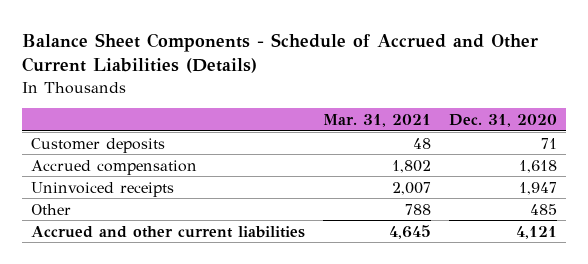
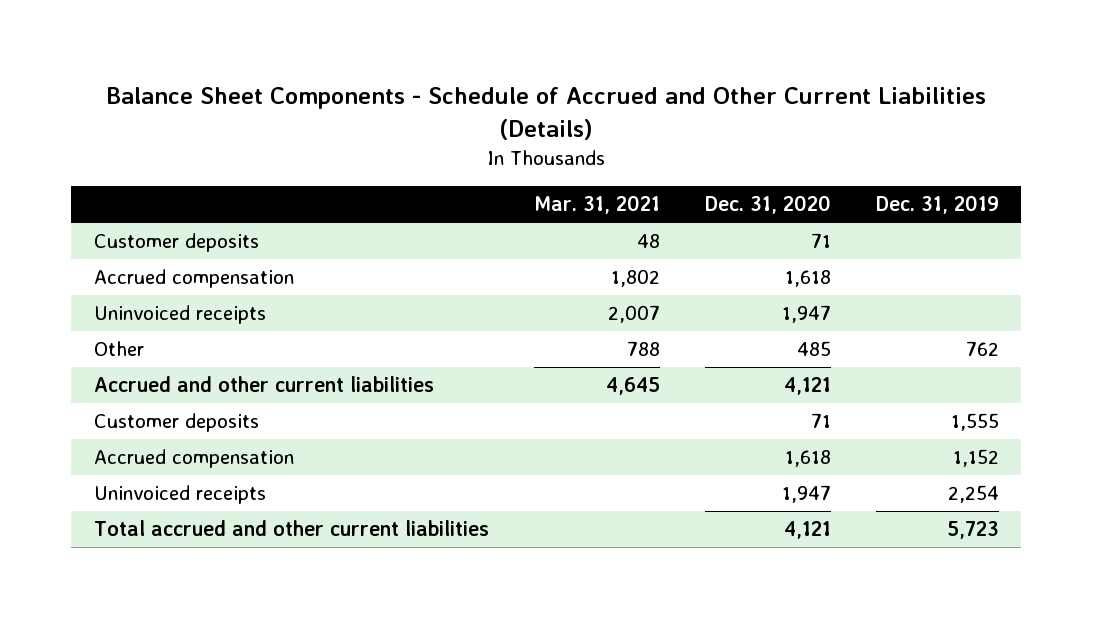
none -> [875,195,999,215] Dec. 31, 2019
none -> [93,413,259,433] Customer deposits
none -> [93,449,294,469] Accrued compensation
none -> [93,485,266,505] Uninvoiced receipts
none -> [93,520,489,537] Total accrued and other current liabilities

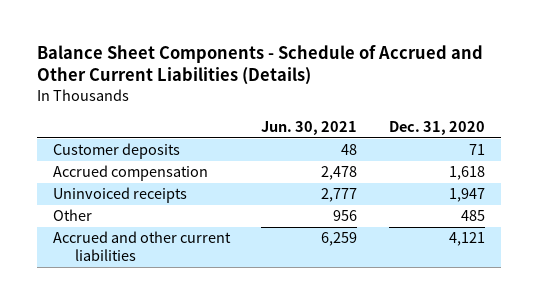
[533,195,660,215] Mar. 31, 2021 -> none
[875,195,999,215] Dec. 31, 2019 -> none
none -> [261,120,358,135] Jun. 30, 2021
[93,413,259,433] Customer deposits -> none
[93,449,294,469] Accrued compensation -> none
[93,485,266,505] Uninvoiced receipts -> none
[93,520,489,537] Total accrued and other current liabilities -> none

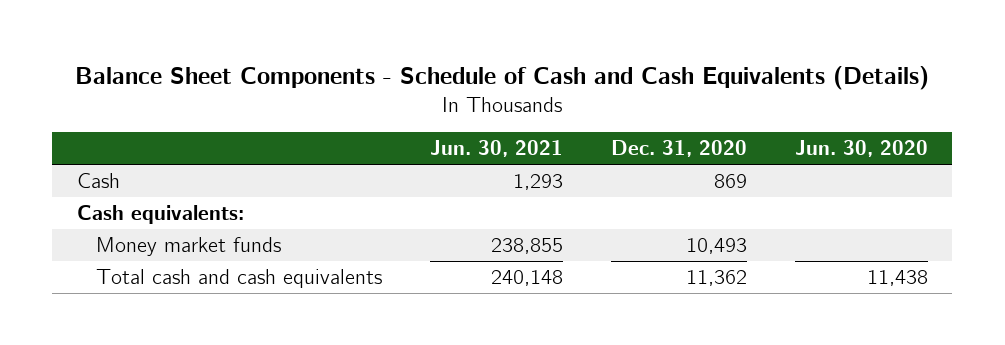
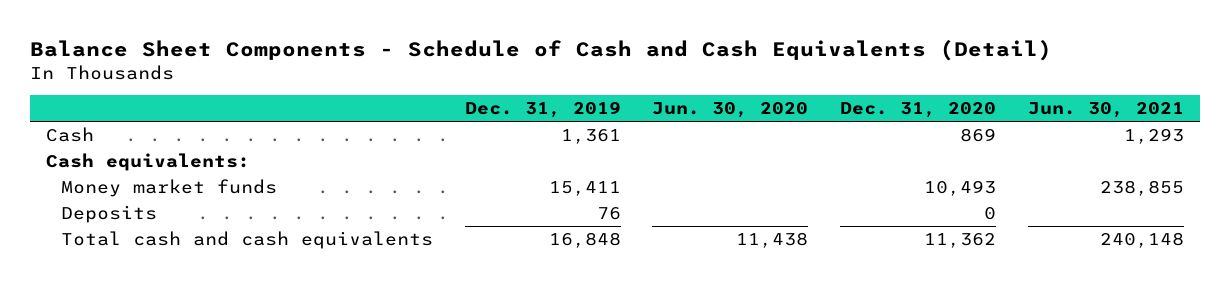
[75,66,930,91] Balance Sheet Components - Schedule of Cash and Cash Equivalents (Details) -> [29,39,1052,61] Balance Sheet Components - Schedule of Cash and Cash Equivalents (Detail)
none -> [464,101,621,119] Dec. 31, 2019
none -> [60,204,157,223] Deposits

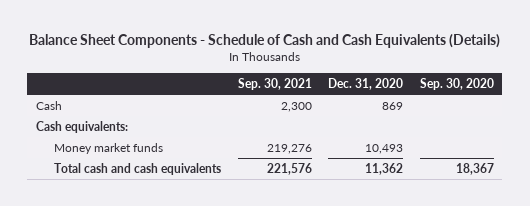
[29,39,1052,61] Balance Sheet Components - Schedule of Cash and Cash Equivalents (Detail) -> [28,34,500,49] Balance Sheet Components - Schedule of Cash and Cash Equivalents (Details)
[464,101,621,119] Dec. 31, 2019 -> none
[652,102,809,119] Jun. 30, 2020 -> none
[1027,102,1184,119] Jun. 30, 2021 -> none
none -> [237,77,312,90] Sep. 30, 2021
none -> [420,77,495,90] Sep. 30, 2020
[60,204,157,223] Deposits -> none

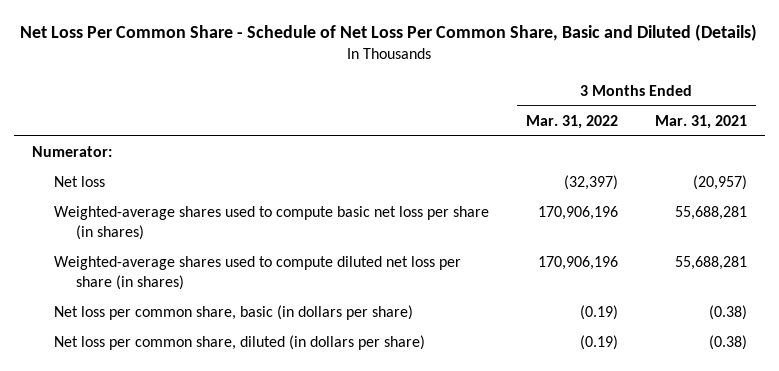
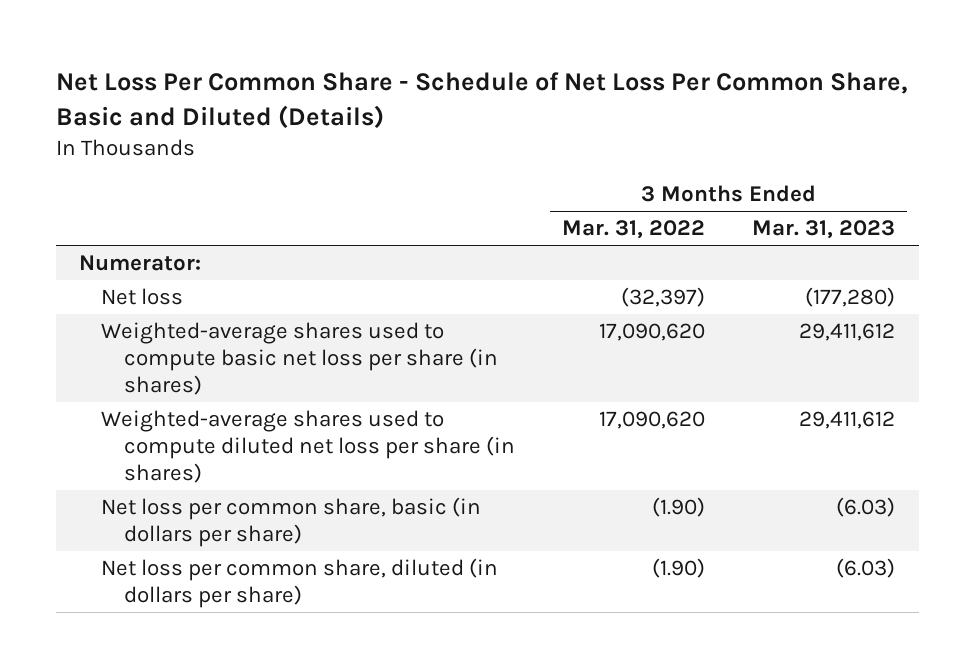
[654,114,747,129] Mar. 31, 2021 -> none
none -> [752,220,896,240] Mar. 31, 2023
[537,206,618,221] 170,906,196 -> [598,322,705,341] 17,090,620
[537,256,618,271] 170,906,196 -> [598,410,705,429] 17,090,620
[579,305,618,321] (0.19) -> [651,496,705,517] (1.90)
[579,335,618,351] (0.19) -> [651,557,705,578] (1.90)

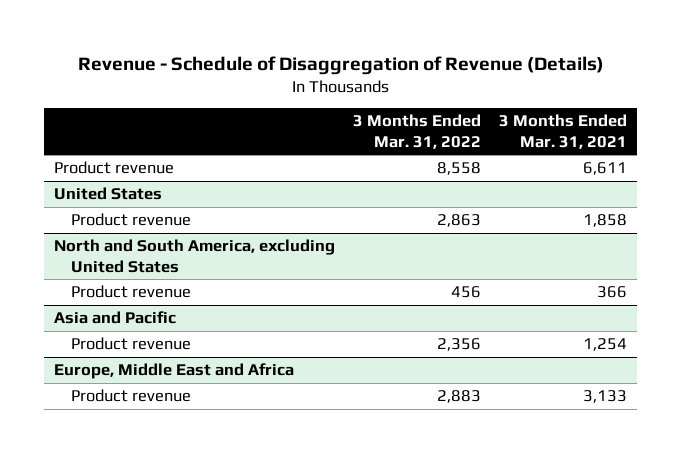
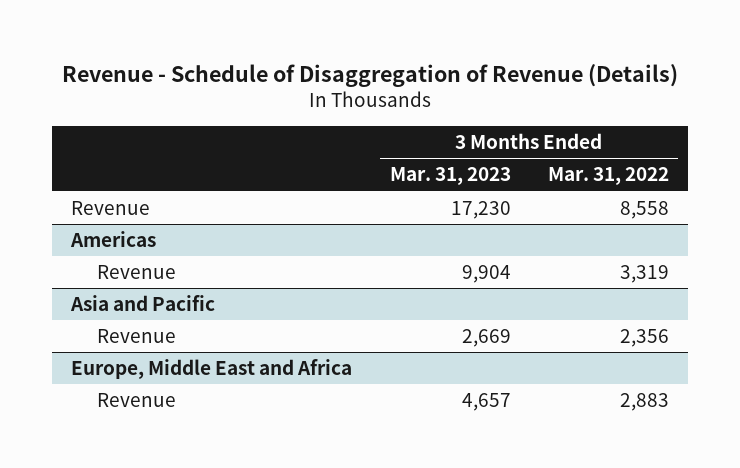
[499,114,628,149] 3 Months Ended Mar. 31, 2021 -> none
none -> [389,167,511,186] Mar. 31, 2023
[53,239,335,273] North and South America, excluding United States -> none
[71,285,192,299] Product revenue -> none
[53,161,174,175] Product revenue -> [71,201,151,216] Revenue
[53,187,162,201] United States -> [70,231,157,248] Americas
[71,213,192,227] Product revenue -> [96,265,176,280] Revenue
[437,214,482,228] 2,863 -> [620,265,670,284] 3,319
[71,337,192,351] Product revenue -> [96,329,176,344] Revenue
[71,389,192,403] Product revenue -> [96,393,176,408] Revenue

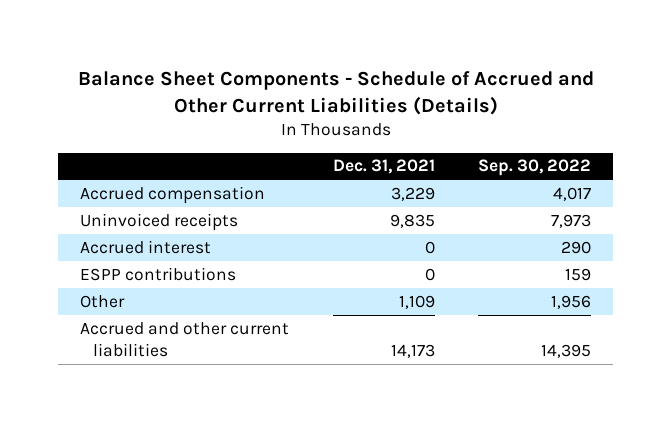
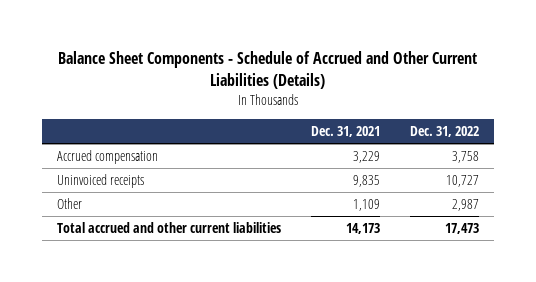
[478,159,592,177] Sep. 30, 2022 -> none
none -> [409,125,479,137] Dec. 31, 2022
[80,239,212,254] Accrued interest -> none
[80,266,237,281] ESPP contributions -> none
[80,321,290,357] Accrued and other current liabilities -> [57,222,282,234] Total accrued and other current liabilities

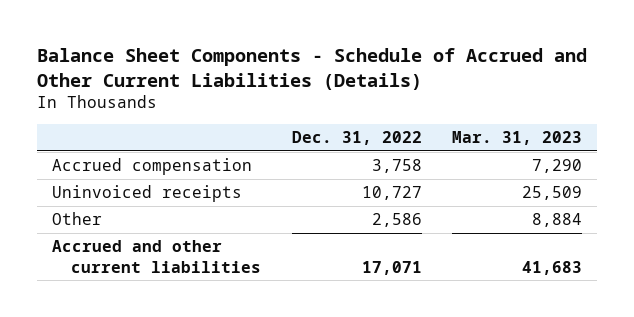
[311,125,381,137] Dec. 31, 2021 -> none
none -> [452,131,583,146] Mar. 31, 2023
[451,199,479,212] 2,987 -> [371,213,422,228] 2,586
[57,222,282,234] Total accrued and other current liabilities -> [52,240,262,273] Accrued and other current liabilities
[444,223,479,235] 17,473 -> [361,260,422,275] 17,071

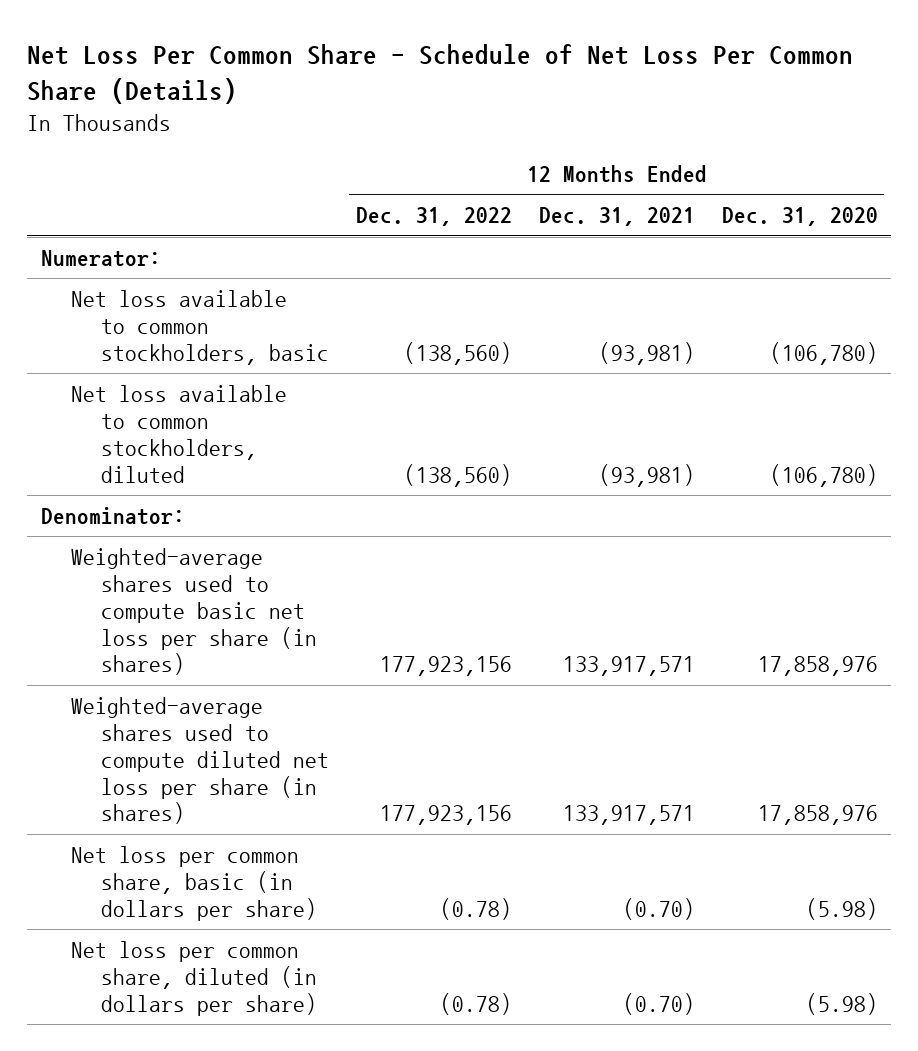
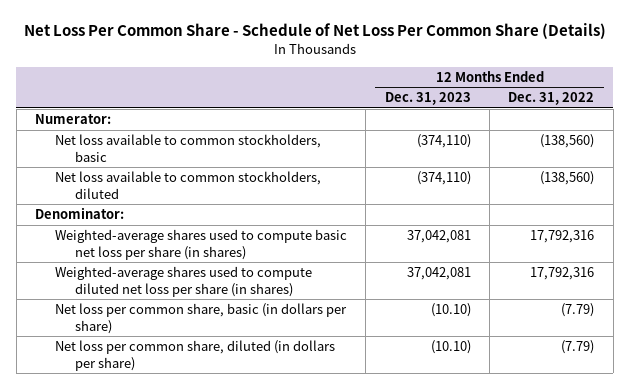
[538,207,695,227] Dec. 31, 2021 -> none
[721,207,878,227] Dec. 31, 2020 -> none
none -> [384,92,471,106] Dec. 31, 2023
[380,656,513,677] 177,923,156 -> [530,230,595,244] 17,792,316
[380,805,513,826] 177,923,156 -> [530,267,595,281] 17,792,316
[440,897,513,920] (0.78) -> [561,303,595,318] (7.79)
[440,992,513,1015] (0.78) -> [561,340,595,355] (7.79)

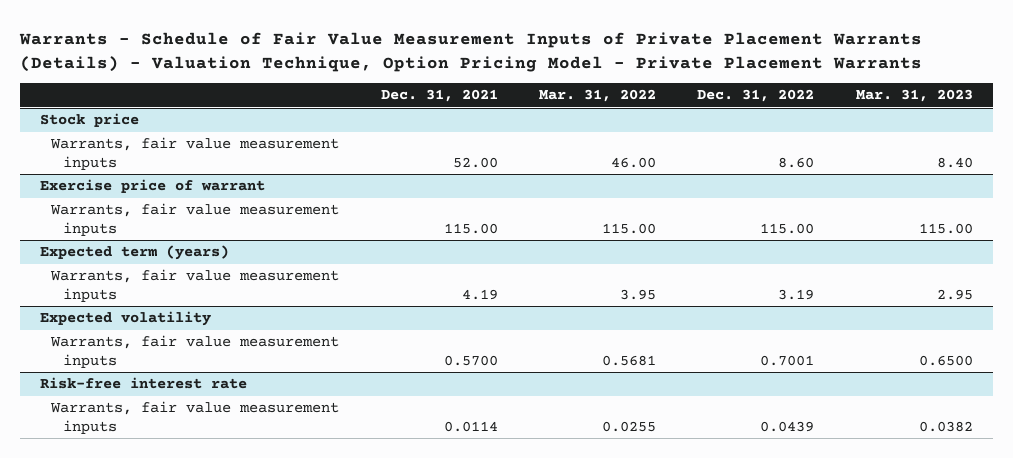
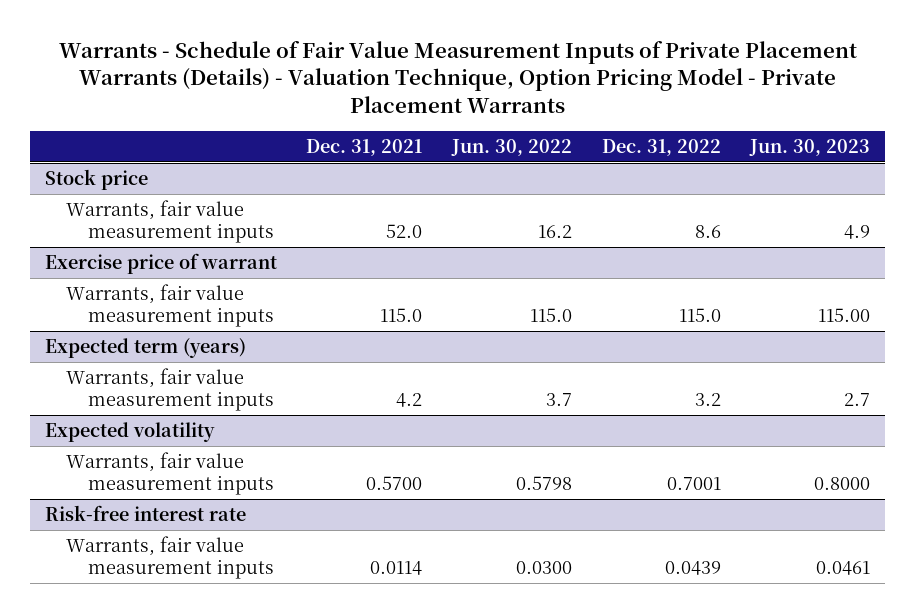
[539,89,657,103] Mar. 31, 2022 -> none
[855,89,973,103] Mar. 31, 2023 -> none
none -> [451,138,573,156] Jun. 30, 2022
none -> [749,138,871,156] Jun. 30, 2023
[452,156,498,168] 52.00 -> [386,223,423,238] 52.0
[778,156,815,168] 8.60 -> [694,224,721,238] 8.6
[443,222,498,234] 115.00 -> [380,307,423,322] 115.0
[760,222,815,234] 115.00 -> [678,307,721,322] 115.0
[461,288,498,300] 4.19 -> [396,392,423,407] 4.2
[778,288,815,300] 3.19 -> [694,392,721,406] 3.2

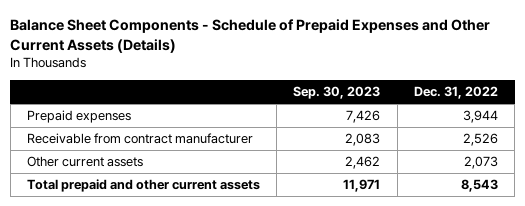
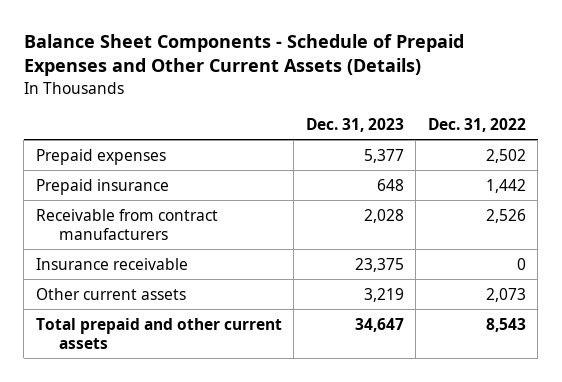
[293,86,381,100] Sep. 30, 2023 -> none
none -> [305,117,404,132] Dec. 31, 2023
[462,110,498,124] 3,944 -> [485,148,526,163] 2,502
none -> [35,178,169,195] Prepaid insurance
[27,133,254,145] Receivable from contract manufacturer -> [35,208,218,240] Receivable from contract manufacturers
none -> [35,257,188,270] Insurance receivable

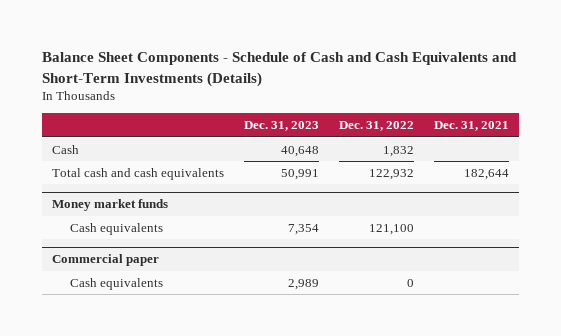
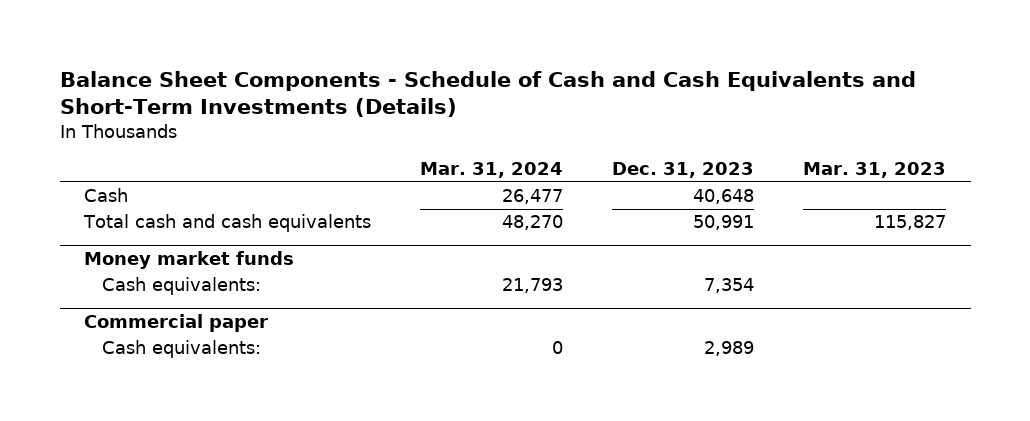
[339,121,415,132] Dec. 31, 2022 -> none
[434,121,510,132] Dec. 31, 2021 -> none
none -> [420,162,564,179] Mar. 31, 2024
none -> [803,162,947,179] Mar. 31, 2023
[70,222,164,235] Cash equivalents -> [101,277,261,296] Cash equivalents:
[70,277,164,290] Cash equivalents -> [101,340,261,359] Cash equivalents:

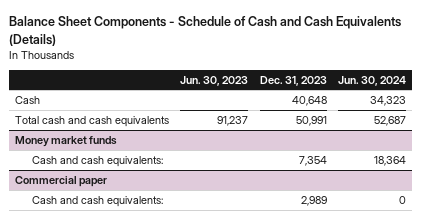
[59,70,916,118] Balance Sheet Components - Schedule of Cash and Cash Equivalents and Short-Term Investments (Details) -> [9,16,402,46] Balance Sheet Components - Schedule of Cash and Cash Equivalents (Details)
[420,162,564,179] Mar. 31, 2024 -> none
[803,162,947,179] Mar. 31, 2023 -> none
none -> [180,75,249,86] Jun. 30, 2023
none -> [338,75,407,86] Jun. 30, 2024
[101,277,261,296] Cash equivalents: -> [32,155,164,167] Cash and cash equivalents:
[101,340,261,359] Cash equivalents: -> [32,195,164,207] Cash and cash equivalents:

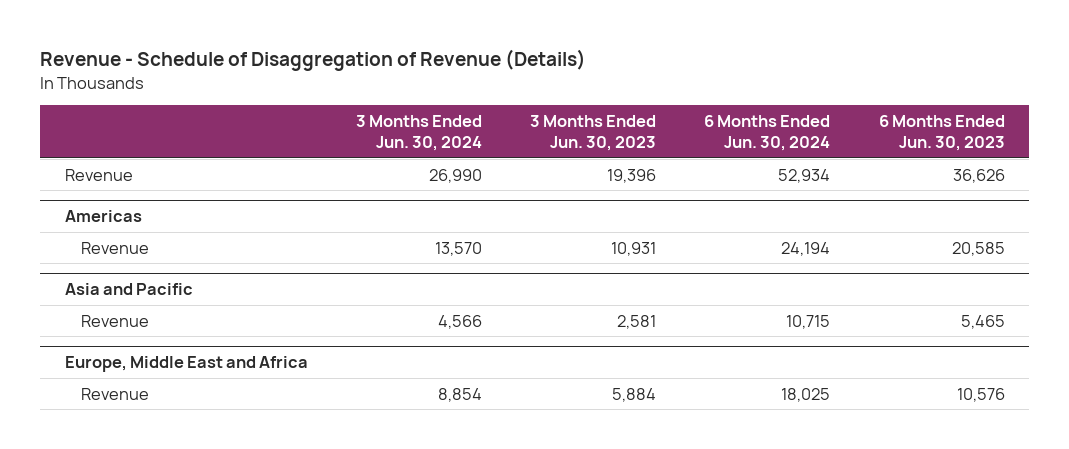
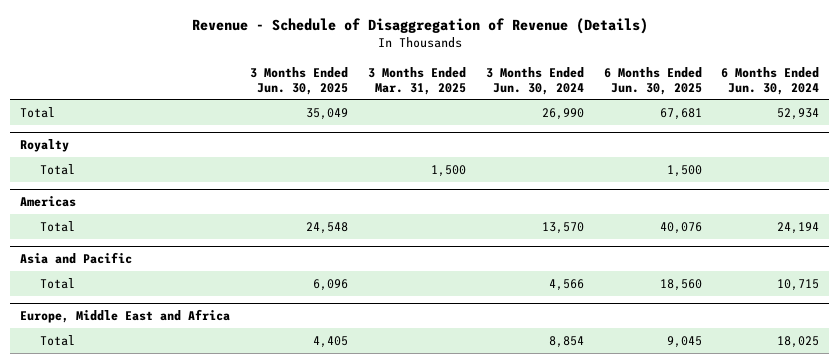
[530,115,657,152] 3 Months Ended Jun. 30, 2023 -> none
[878,115,1005,152] 6 Months Ended Jun. 30, 2023 -> none
none -> [250,66,349,95] 3 Months Ended Jun. 30, 2025
none -> [367,66,466,95] 3 Months Ended Mar. 31, 2025
none -> [603,66,702,95] 6 Months Ended Jun. 30, 2025
[64,168,133,181] Revenue -> [20,106,56,118] Total
none -> [20,139,70,153] Royalty
none -> [39,163,75,175] Total
[81,241,150,254] Revenue -> [39,220,75,232] Total
[81,314,150,327] Revenue -> [39,277,75,289] Total
[81,387,150,400] Revenue -> [39,334,75,346] Total

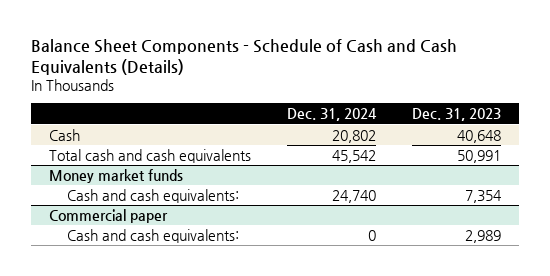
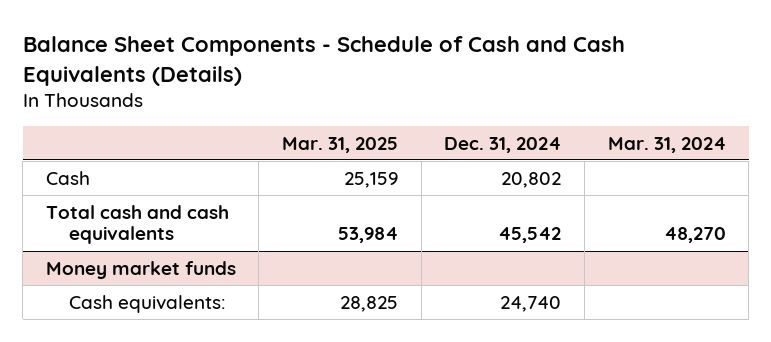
[412,108,502,122] Dec. 31, 2023 -> none
none -> [282,136,399,153] Mar. 31, 2025
none -> [607,136,726,153] Mar. 31, 2024
[48,208,168,223] Commercial paper -> none
[67,228,240,243] Cash and cash equivalents: -> none
[67,188,240,203] Cash and cash equivalents: -> [69,294,227,313] Cash equivalents:

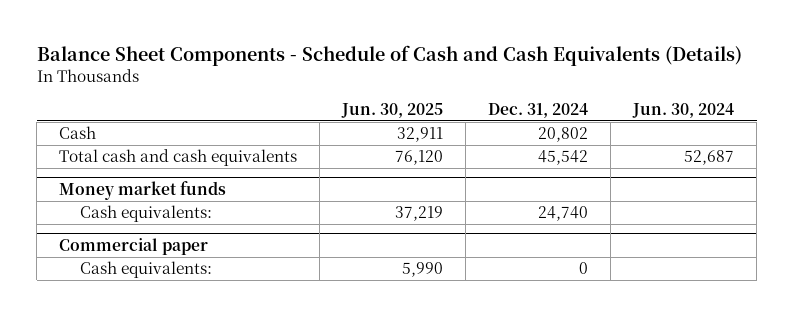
[282,136,399,153] Mar. 31, 2025 -> none
[607,136,726,153] Mar. 31, 2024 -> none
none -> [341,102,444,118] Jun. 30, 2025
none -> [632,102,735,118] Jun. 30, 2024
none -> [59,238,209,256] Commercial paper
none -> [80,261,213,279] Cash equivalents:

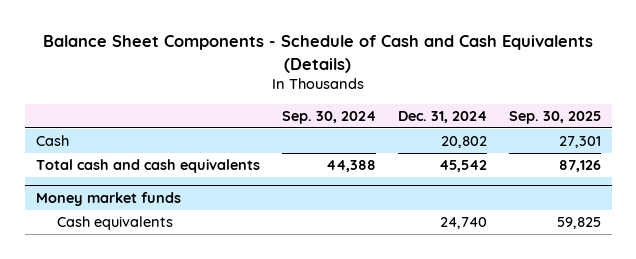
[341,102,444,118] Jun. 30, 2025 -> none
[632,102,735,118] Jun. 30, 2024 -> none
none -> [281,110,376,124] Sep. 30, 2024
none -> [508,110,601,124] Sep. 30, 2025
[59,238,209,256] Commercial paper -> none
[80,261,213,279] Cash equivalents: -> none
[80,205,213,223] Cash equivalents: -> [57,216,174,231] Cash equivalents

